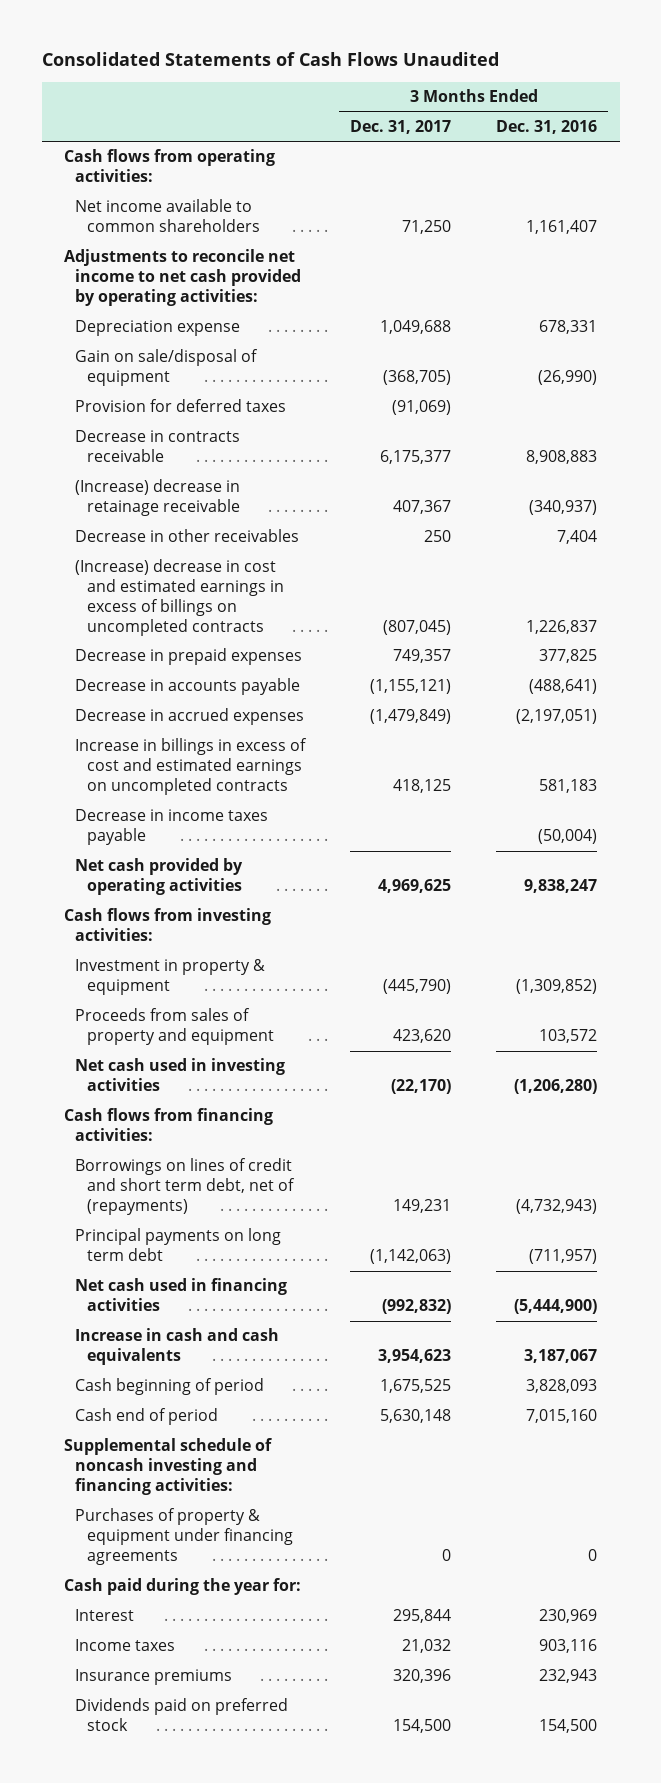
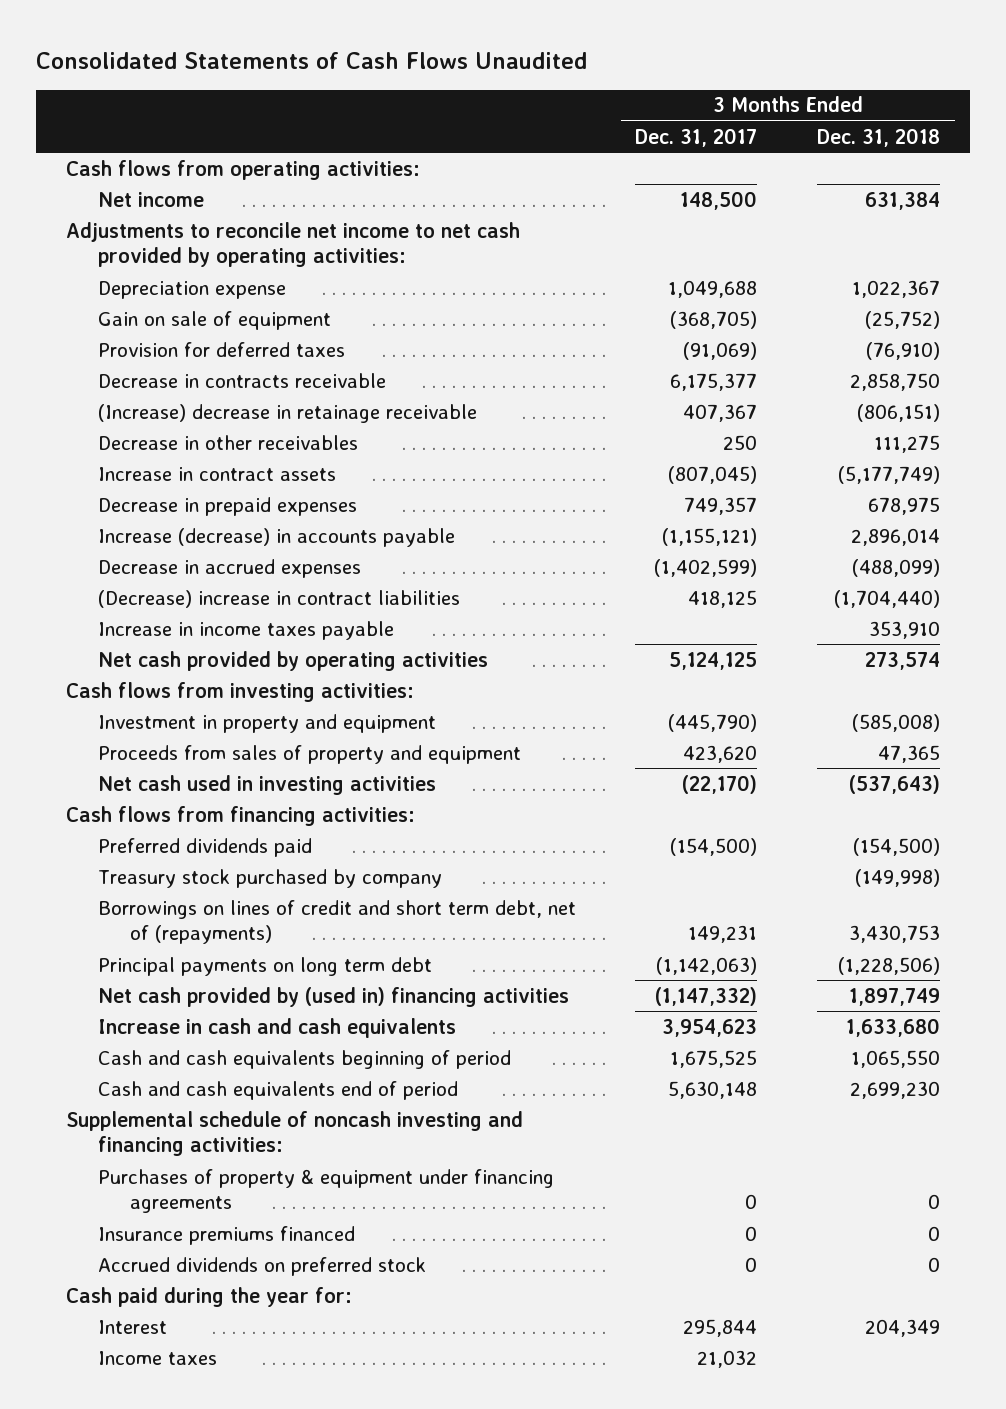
[496,119,598,134] Dec. 31, 2016 -> none
none -> [816,127,940,147] Dec. 31, 2018
[75,199,260,233] Net income available to common shareholders -> none
none -> [97,191,204,207] Net income
[75,349,259,387] Gain on sale/disposal of equipment -> [97,310,331,330] Gain on sale of equipment
[75,559,284,637] (Increase) decrease in cost and estimated earnings in excess of billings on uncompleted contracts -> [97,466,336,481] Increase in contract assets
[75,678,301,696] Decrease in accounts payable -> [97,527,455,547] Increase (decrease) in accounts payable
[370,709,452,725] (1,479,849) -> [654,558,758,577] (1,402,599)
[75,738,308,796] Increase in billings in excess of cost and estimated earnings on uncompleted contracts -> [97,589,460,608] (Decrease) increase in contract liabilities
[75,809,269,846] Decrease in income taxes payable -> [97,620,394,640] Increase in income taxes payable
[378,879,452,894] 4,969,625 -> [669,651,758,670] 5,124,125
[75,959,266,996] Investment in property & equipment -> [97,713,436,733] Investment in property and equipment
none -> [97,837,312,857] Preferred dividends paid
none -> [97,868,442,888] Treasury stock purchased by company
[75,1278,288,1312] Net cash used in financing activities -> [97,986,569,1007] Net cash provided by (used in) financing activities
[382,1299,452,1315] (992,832) -> [655,986,758,1006] (1,147,332)
[75,1378,265,1396] Cash beginning of period -> [97,1049,511,1069] Cash and cash equivalents beginning of period
[75,1408,219,1426] Cash end of period -> [97,1080,458,1100] Cash and cash equivalents end of period
none -> [97,1225,355,1245] Insurance premiums financed
none -> [97,1256,426,1276] Accrued dividends on preferred stock
[75,1669,233,1686] Insurance premiums -> none
[75,1698,289,1732] Dividends paid on preferred stock -> none

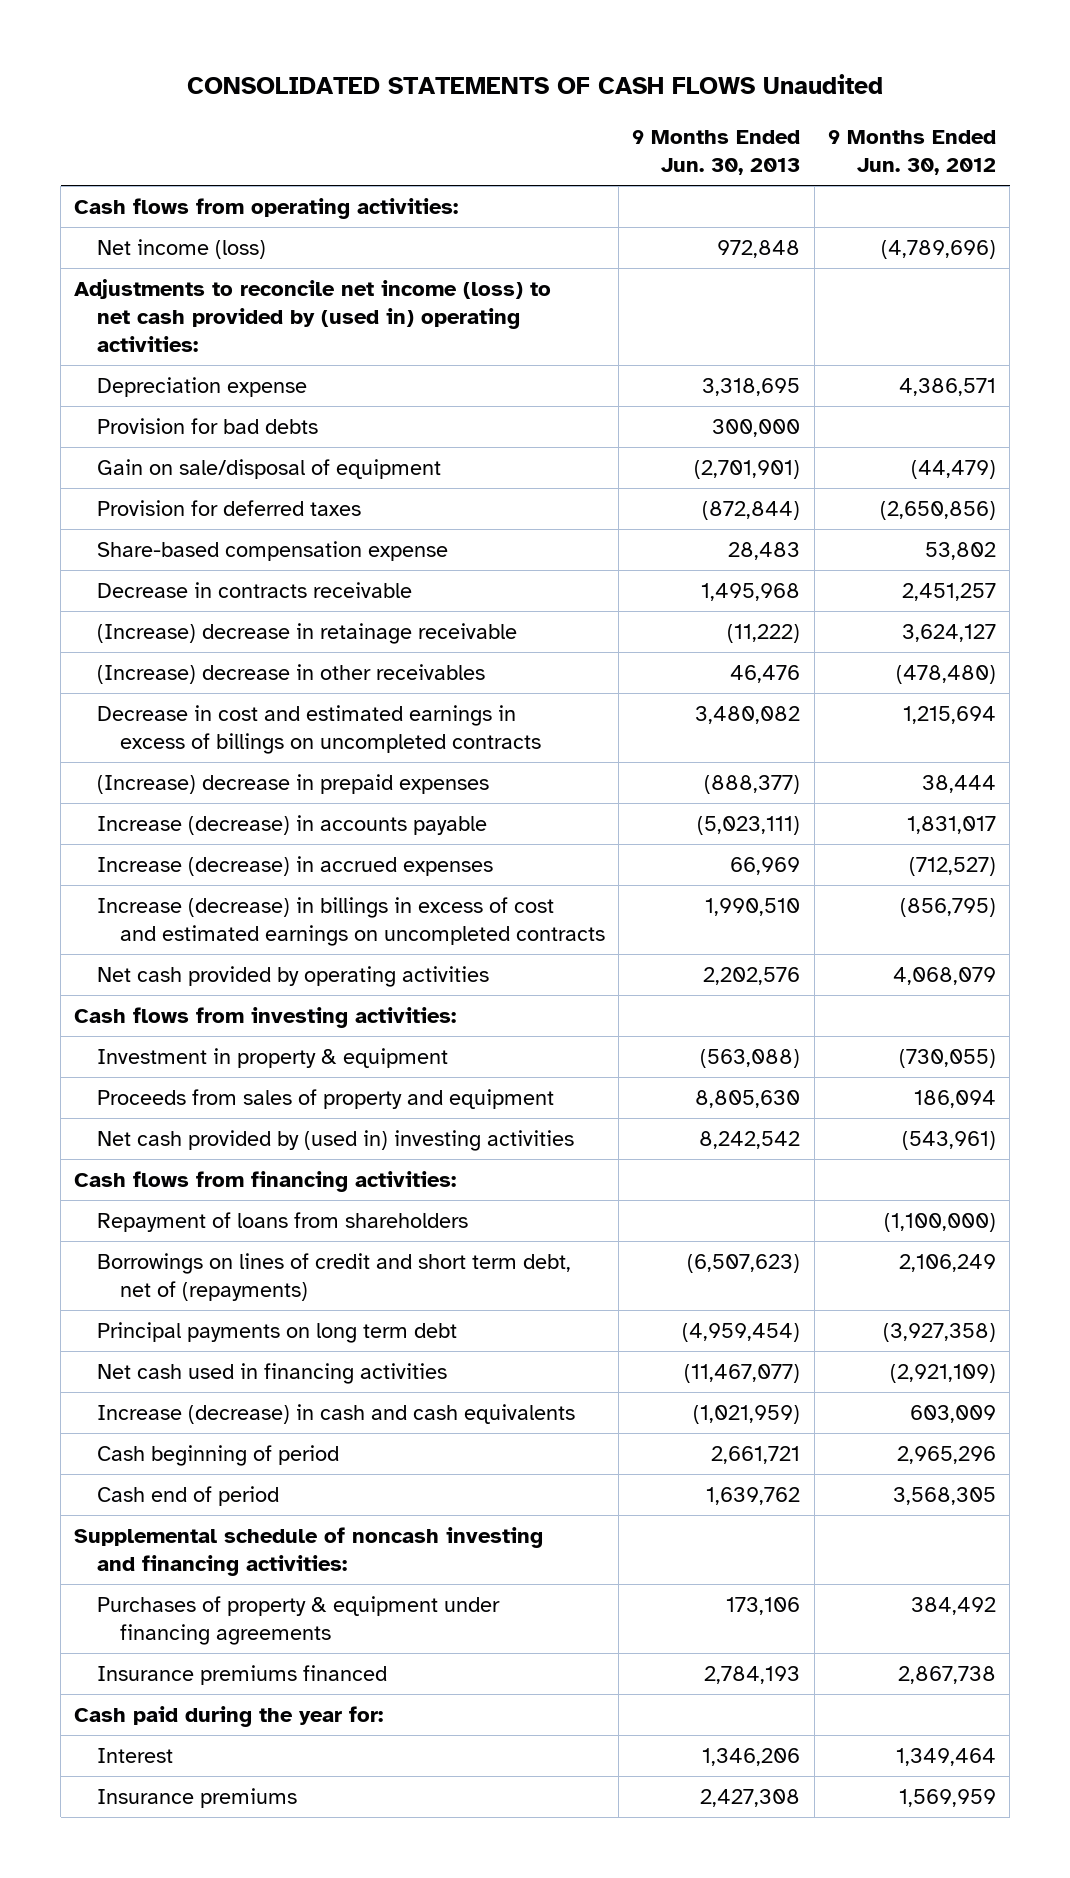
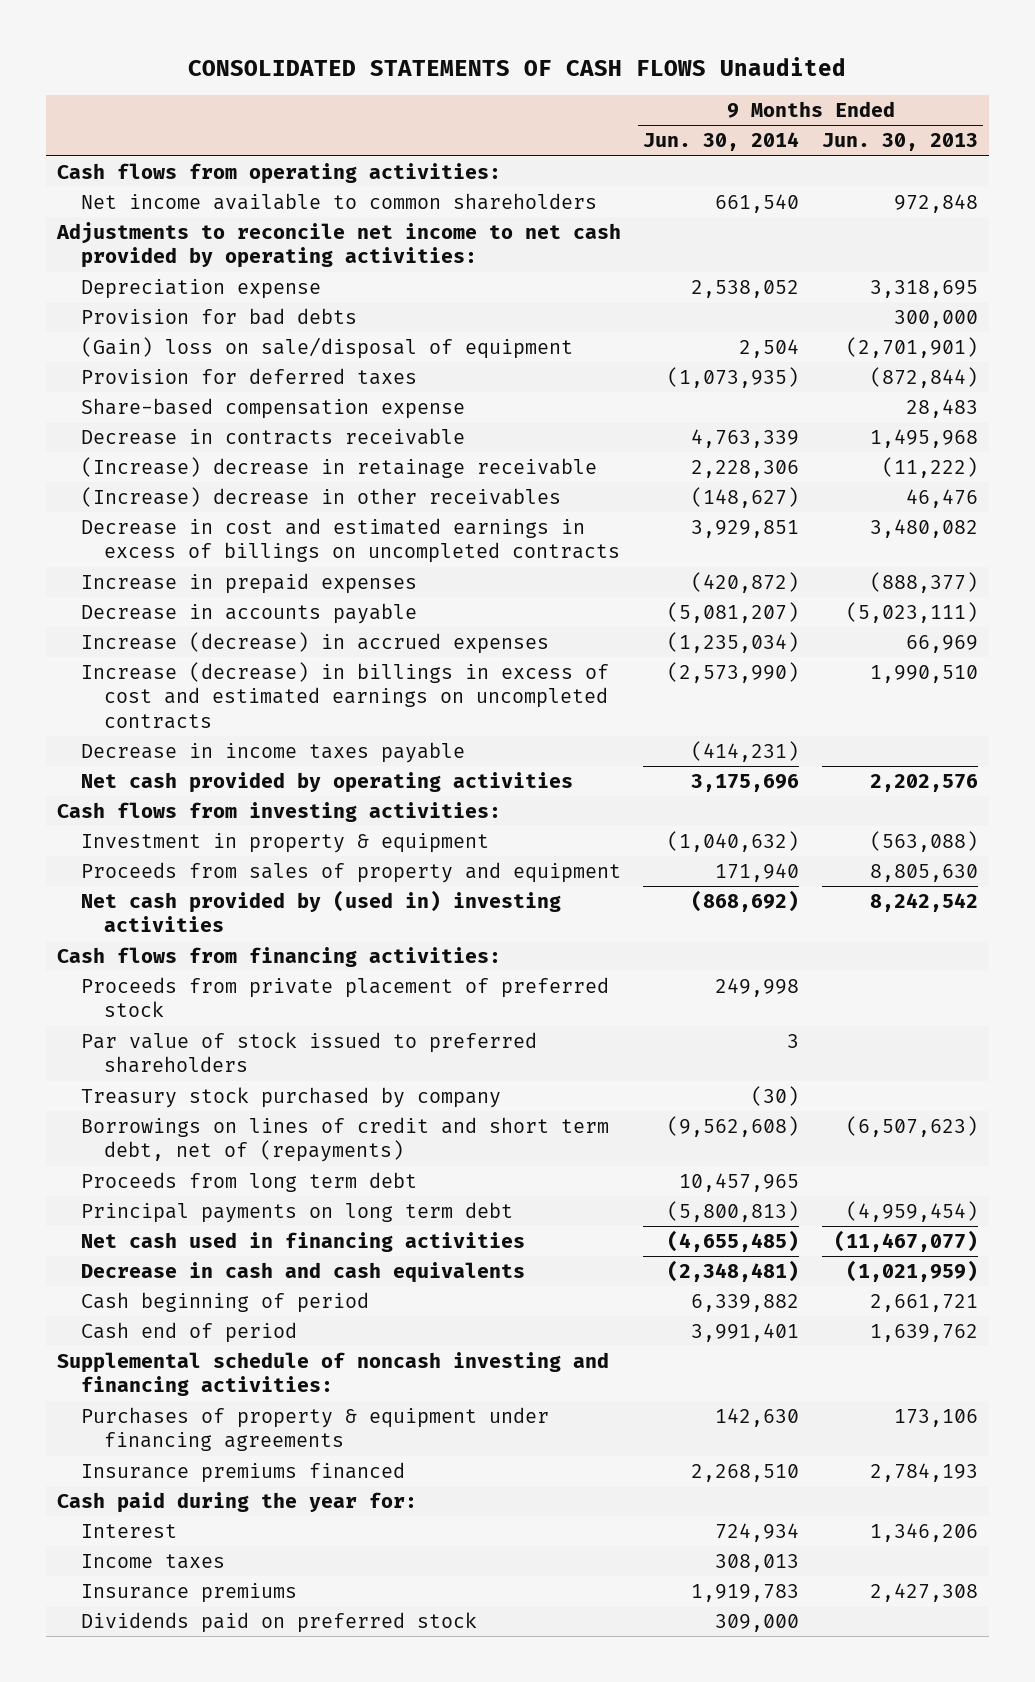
[827,130,996,176] 9 Months Ended Jun. 30, 2012 -> none
none -> [643,132,800,152] Jun. 30, 2014
[97,238,267,259] Net income (loss) -> [80,192,597,210] Net income available to common shareholders
[74,278,552,353] Adjustments to reconcile net income (loss) to net cash provided by (used in) operating activities: -> [56,221,622,269] Adjustments to reconcile net income to net cash provided by operating activities:
[97,458,442,479] Gain on sale/disposal of equipment -> [80,336,573,359] (Gain) loss on sale/disposal of equipment
[97,773,490,794] (Increase) decrease in prepaid expenses -> [80,572,417,594] Increase in prepaid expenses
[97,814,488,835] Increase (decrease) in accounts payable -> [80,602,417,624] Decrease in accounts payable
none -> [80,741,465,763] Decrease in income taxes payable
[97,1211,469,1232] Repayment of loans from shareholders -> none
none -> [80,976,609,1018] Proceeds from private placement of preferred stock
none -> [80,1031,537,1074] Par value of stock issued to preferred shareholders
none -> [80,1086,501,1108] Treasury stock purchased by company
none -> [80,1171,417,1192] Proceeds from long term debt
[97,1403,576,1424] Increase (decrease) in cash and cash equivalents -> [80,1261,525,1283] Decrease in cash and cash equivalents
none -> [80,1553,225,1569] Income taxes
none -> [80,1611,477,1633] Dividends paid on preferred stock

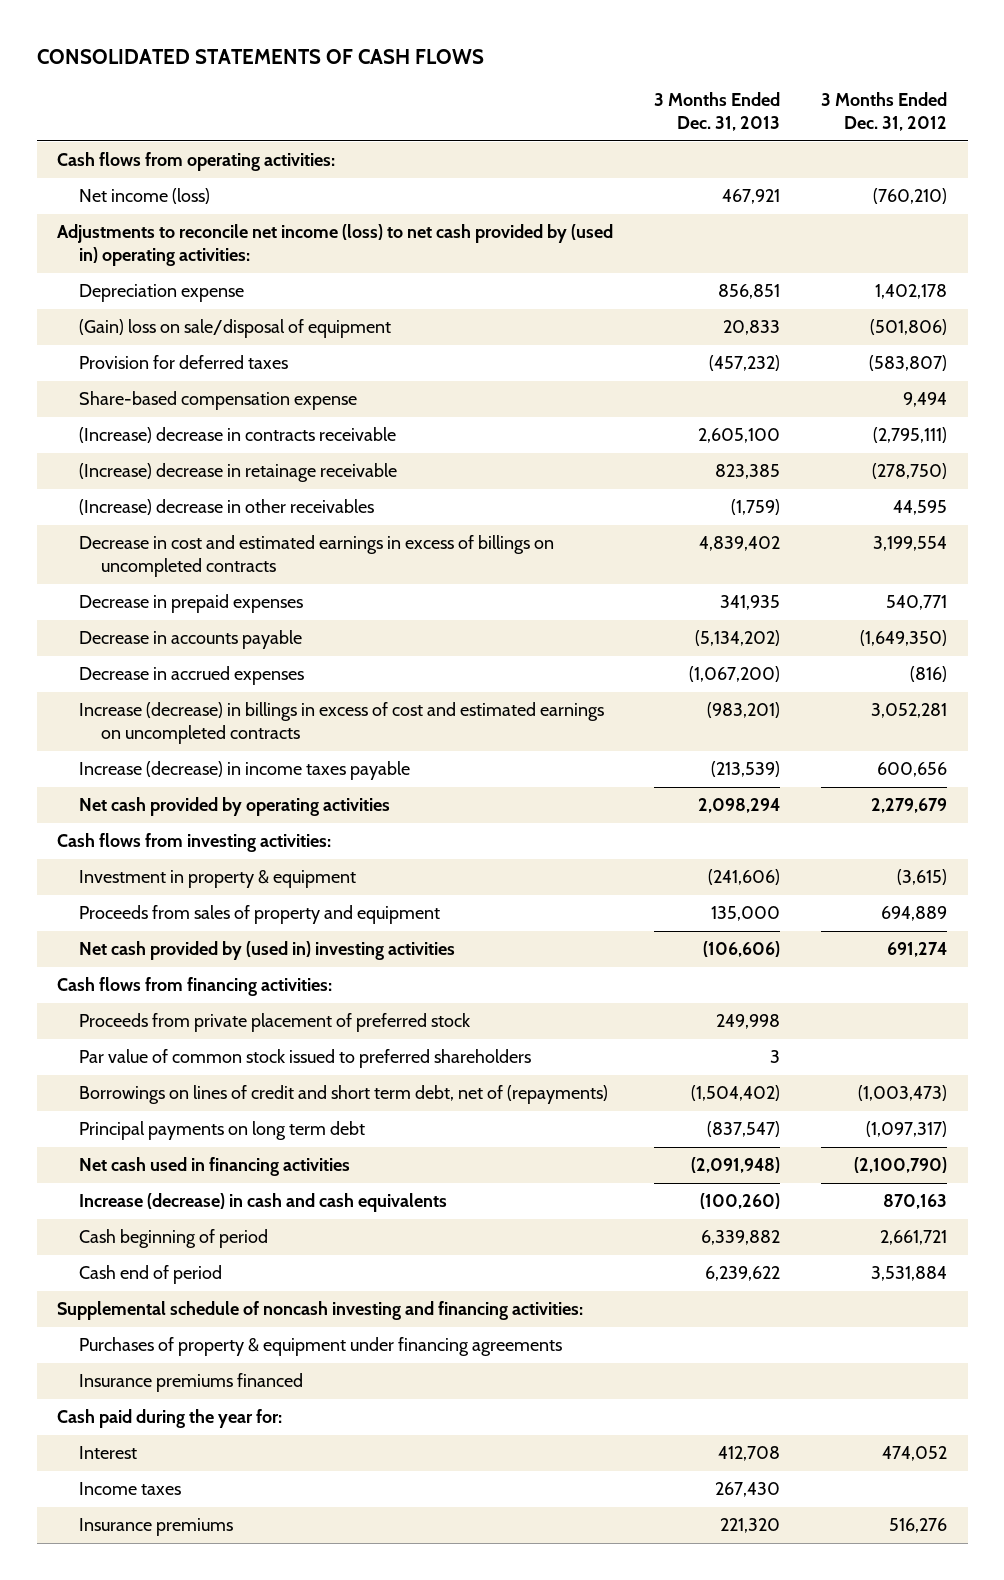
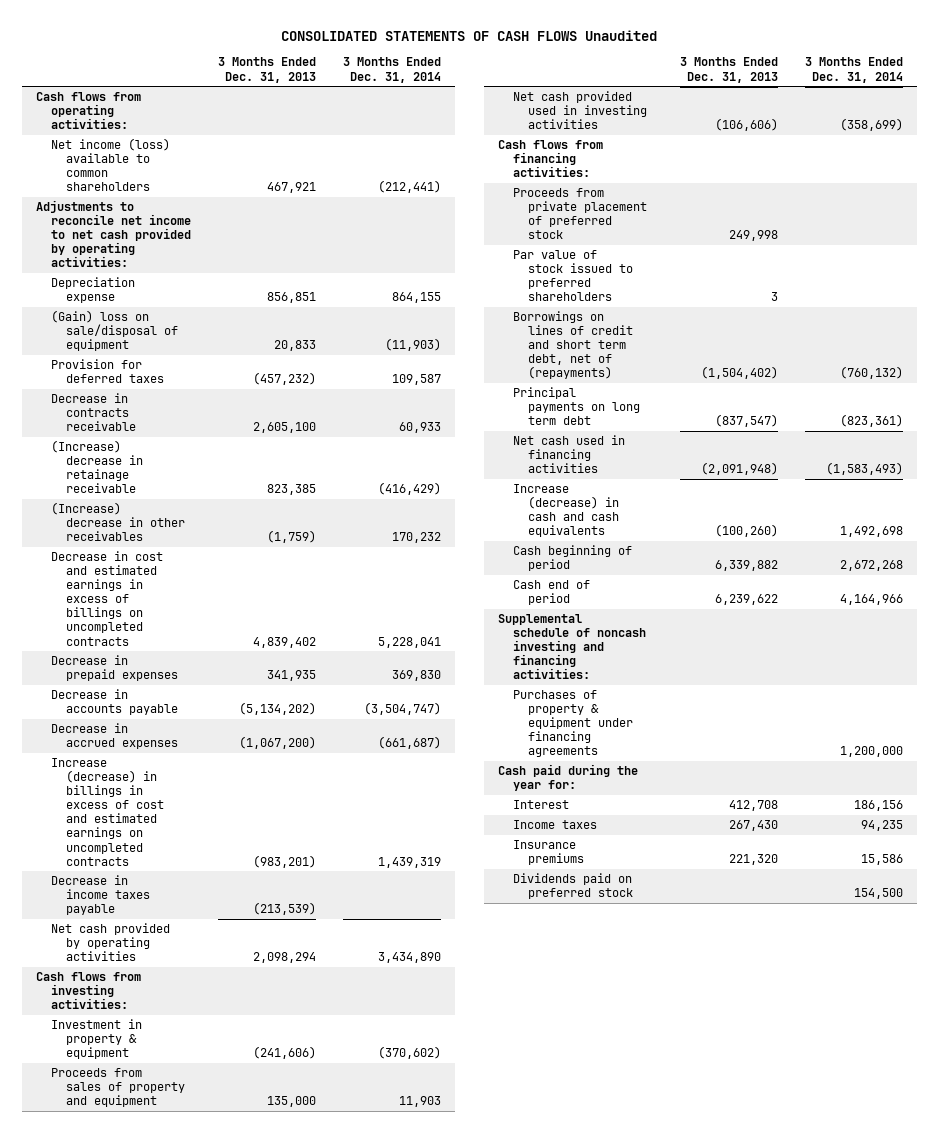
[36,49,484,65] CONSOLIDATED STATEMENTS OF CASH FLOWS -> [281,29,658,41] CONSOLIDATED STATEMENTS OF CASH FLOWS Unaudited
[821,92,948,132] 3 Months Ended Dec. 31, 2012 -> none
none -> [343,57,442,83] 3 Months Ended Dec. 31, 2014
[79,188,211,205] Net income (loss) -> [50,138,170,192] Net income (loss) available to common shareholders
[57,224,614,267] Adjustments to reconcile net income (loss) to net cash provided by (used in) operating activities: -> [35,200,191,268] Adjustments to reconcile net income to net cash provided by operating activities:
[79,391,358,411] Share-based compensation expense -> none
[79,427,397,444] (Increase) decrease in contracts receivable -> [50,393,136,432] Decrease in contracts receivable
[79,761,411,781] Increase (decrease) in income taxes payable -> [50,875,150,916] Decrease in income taxes payable
[79,941,456,961] Net cash provided by (used in) investing activities -> [512,91,647,130] Net cash provided used in investing activities
[79,1049,532,1069] Par value of common stock issued to preferred shareholders -> [512,250,633,302] Par value of stock issued to preferred shareholders
[79,1373,304,1393] Insurance premiums financed -> none
none -> [512,873,633,900] Dividends paid on preferred stock

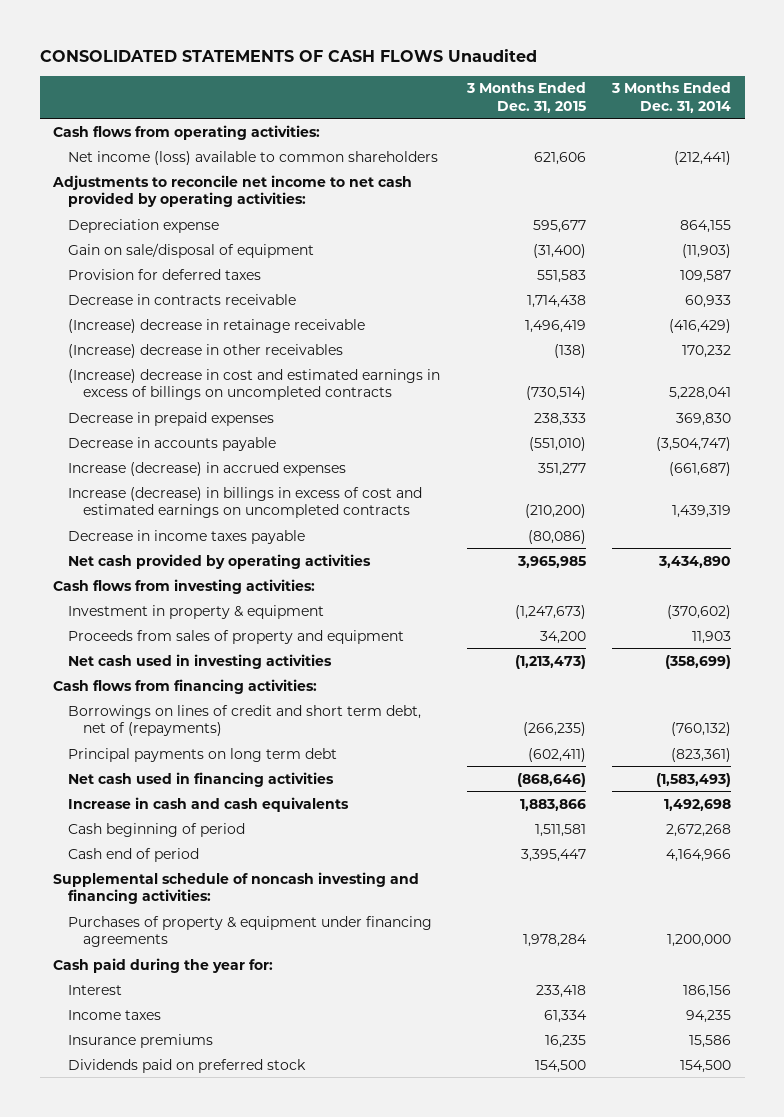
[218,57,317,83] 3 Months Ended Dec. 31, 2013 -> none
none -> [465,82,586,113] 3 Months Ended Dec. 31, 2015
[50,310,178,352] (Gain) loss on sale/disposal of equipment -> [68,242,315,258] Gain on sale/disposal of equipment
[50,551,163,646] Decrease in cost and estimated earnings in excess of billings on uncompleted contracts -> [68,368,441,401] (Increase) decrease in cost and estimated earnings in excess of billings on uncompleted contracts
[50,723,178,750] Decrease in accrued expenses -> [68,461,347,476] Increase (decrease) in accrued expenses
[512,91,647,130] Net cash provided used in investing activities -> [68,653,333,669] Net cash used in investing activities
[512,188,647,240] Proceeds from private placement of preferred stock -> none
[512,250,633,302] Par value of stock issued to preferred shareholders -> none
[512,484,619,538] Increase (decrease) in cash and cash equivalents -> [68,796,350,812] Increase in cash and cash equivalents

